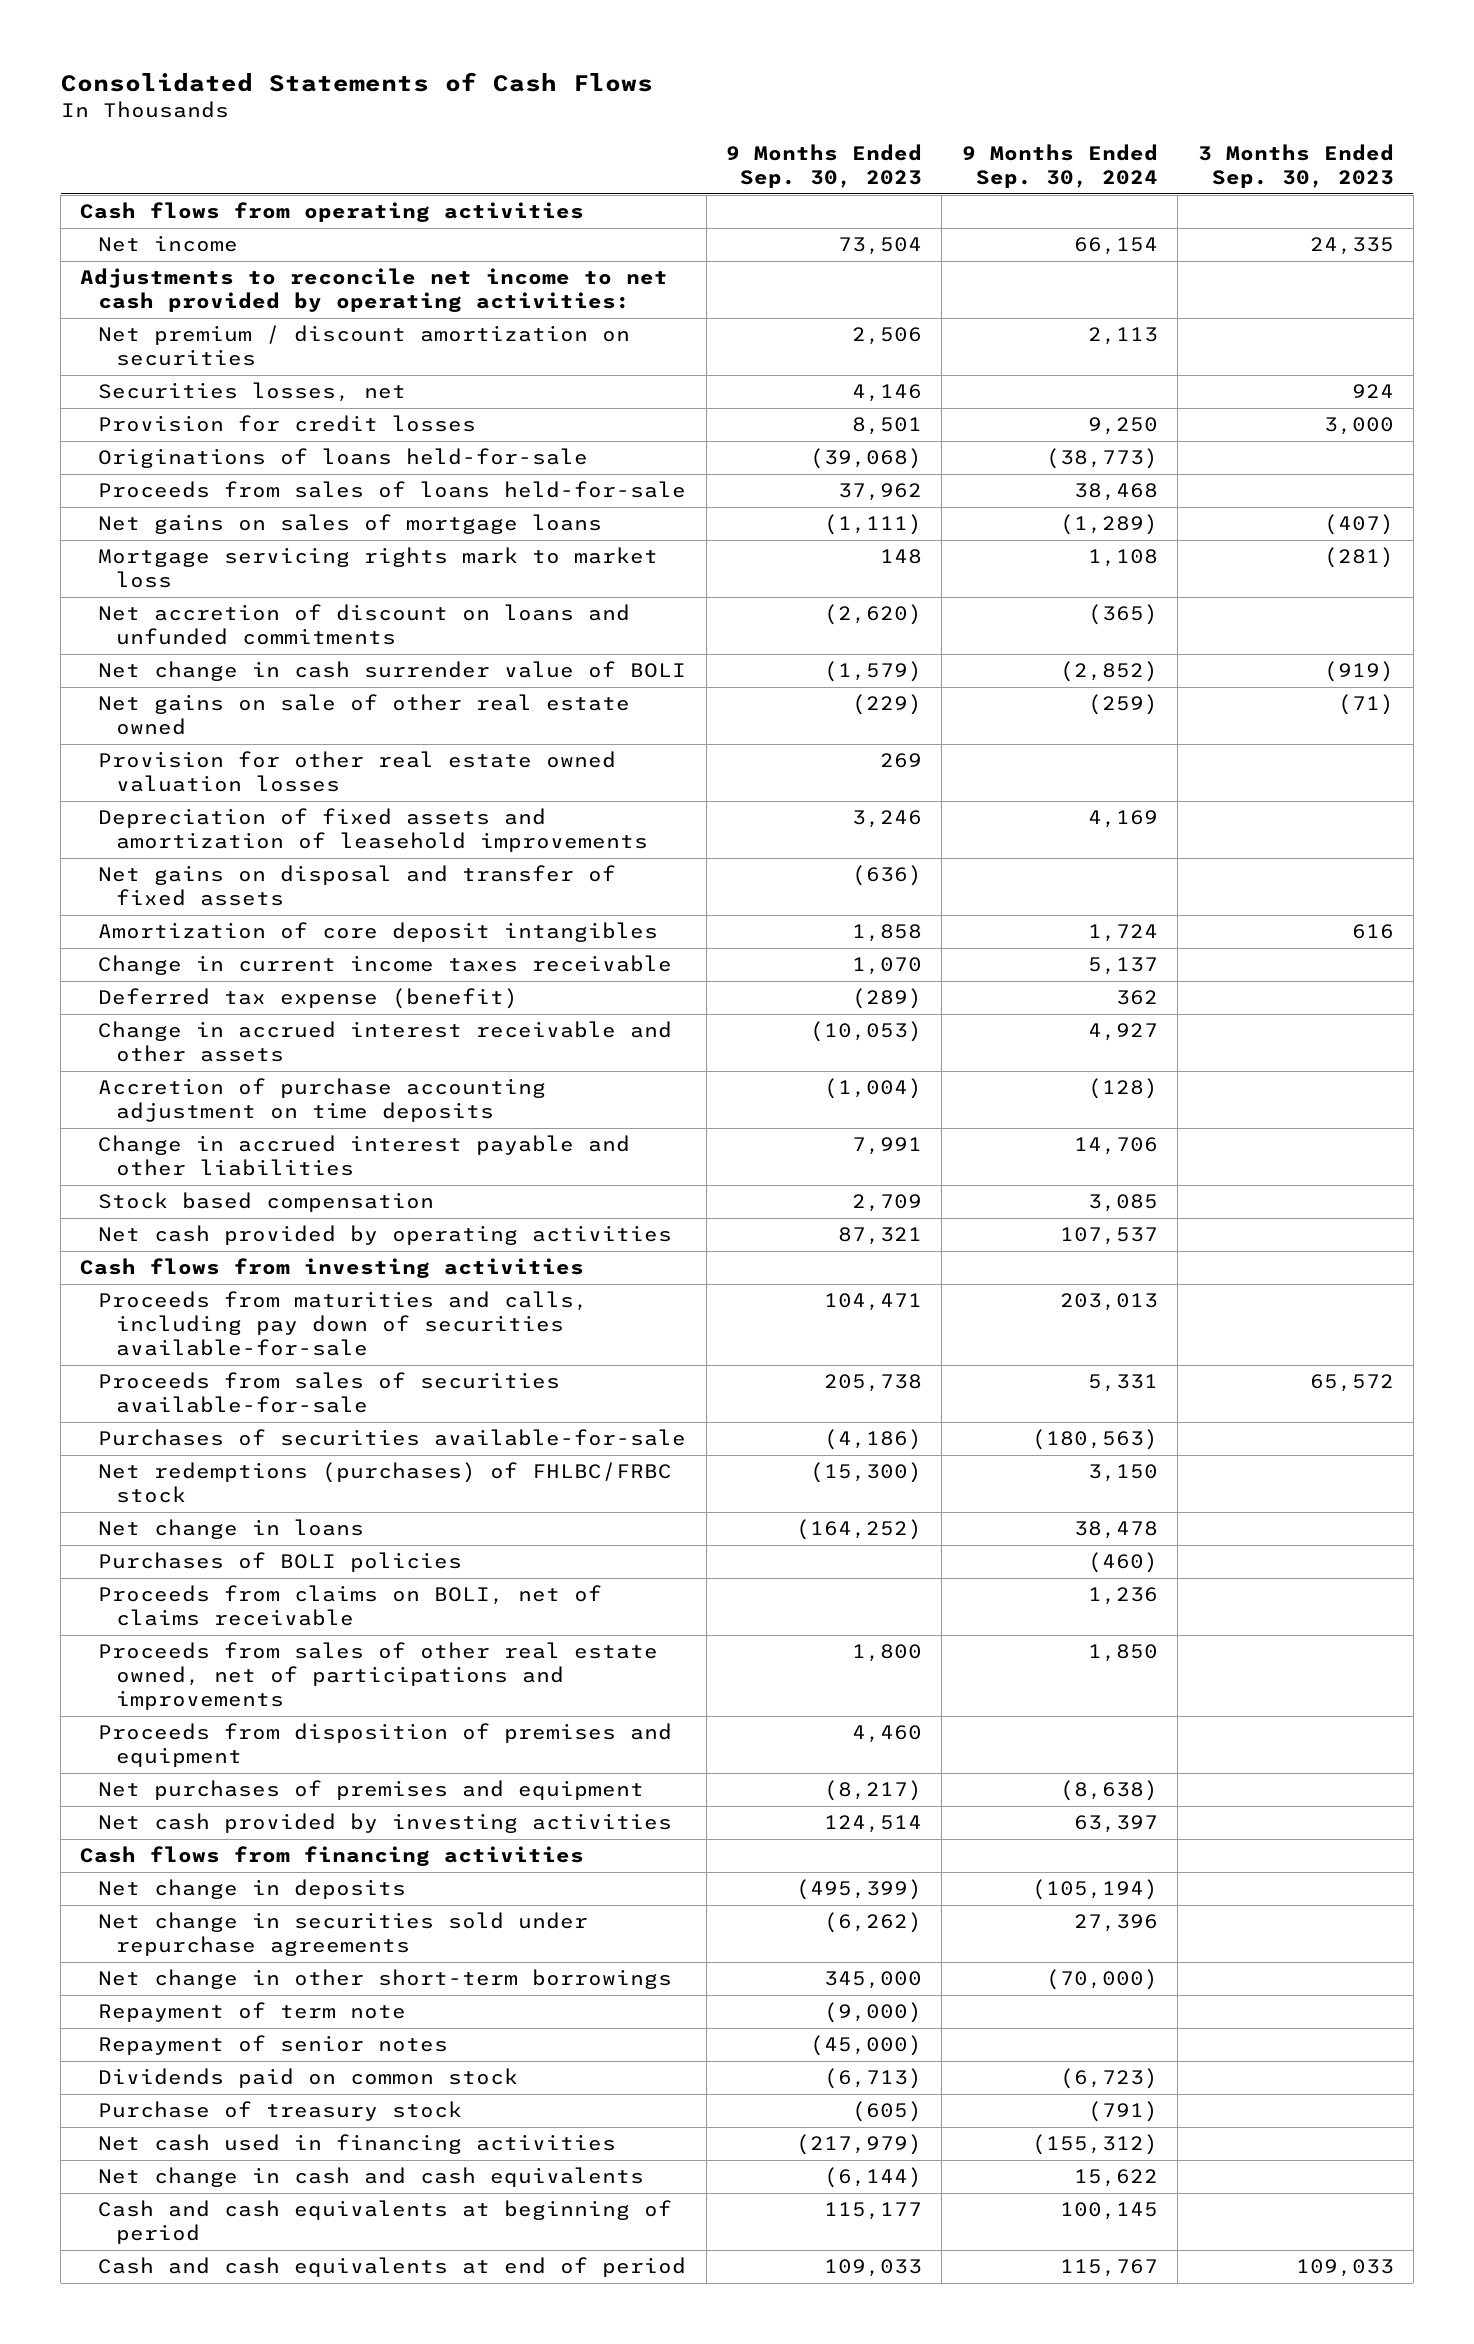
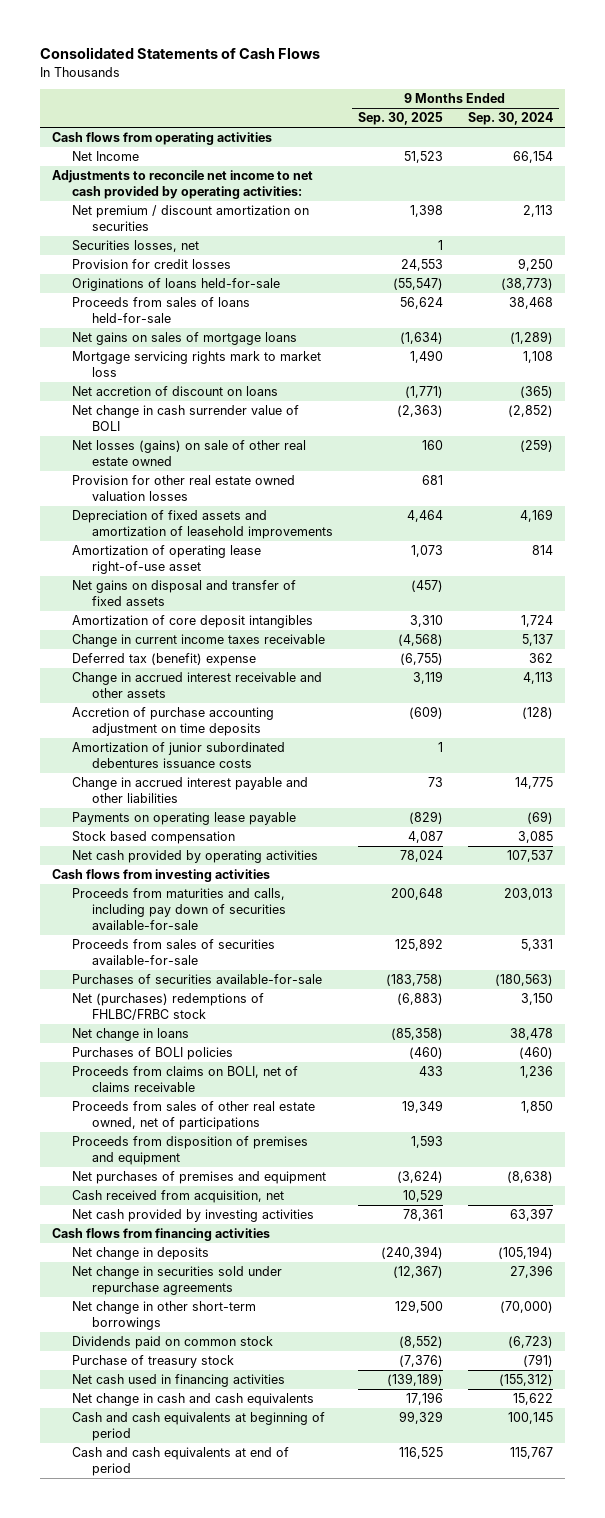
[726,143,923,188] 9 Months Ended Sep. 30, 2023 -> none
[1197,143,1394,188] 3 Months Ended Sep. 30, 2023 -> none
none -> [357,112,443,126] Sep. 30, 2025
[98,235,239,253] Net income -> [72,151,140,162] Net Income
[98,604,631,646] Net accretion of discount on loans and unfunded commitments -> [72,386,279,397] Net accretion of discount on loans
[98,694,631,736] Net gains on sale of other real estate owned -> [72,440,307,466] Net losses (gains) on sale of other real estate owned
none -> [72,545,262,574] Amortization of operating lease right-of-use asset
[98,988,519,1010] Deferred tax expense (benefit) -> [72,653,257,667] Deferred tax (benefit) expense
[1087,1023,1158,1042] 4,927 -> [522,672,553,685] 4,113
none -> [72,742,286,768] Amortization of junior subordinated debentures issuance costs
[1073,1137,1158,1156] 14,706 -> [514,777,553,790] 14,775
none -> [72,812,297,826] Payments on operating lease payable
[98,1462,673,1504] Net redemptions (purchases) of FHLBC/FRBC stock -> [72,993,265,1020] Net (purchases) redemptions of FHLBC/FRBC stock
[98,1642,659,1711] Proceeds from sales of other real estate owned, net of participations and improvements -> [72,1101,316,1130] Proceeds from sales of other real estate owned, net of participations
none -> [72,1190,285,1204] Cash received from acquisition, net
[98,2002,407,2023] Repayment of term note -> none
[98,2035,449,2056] Repayment of senior notes -> none

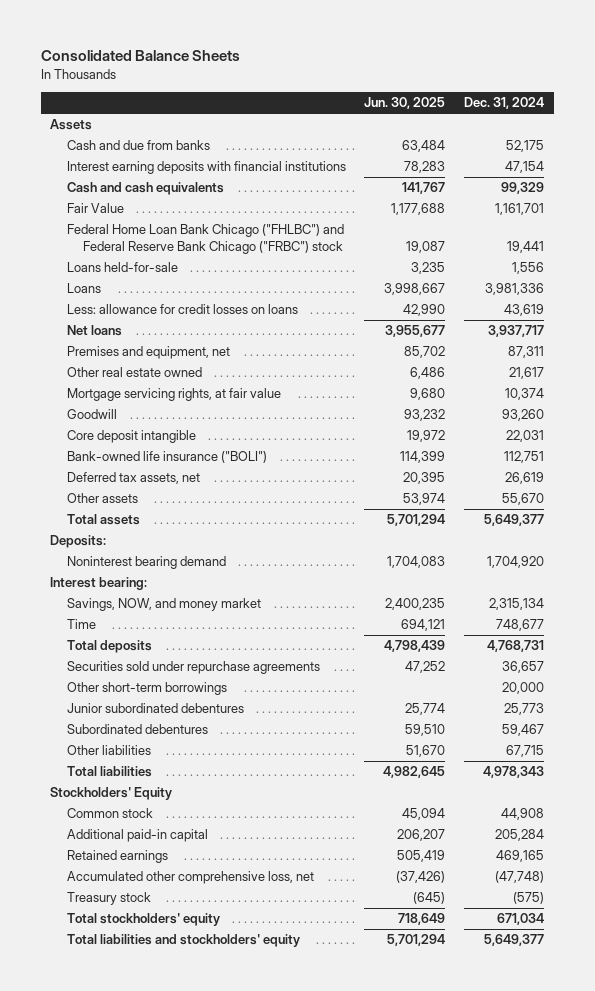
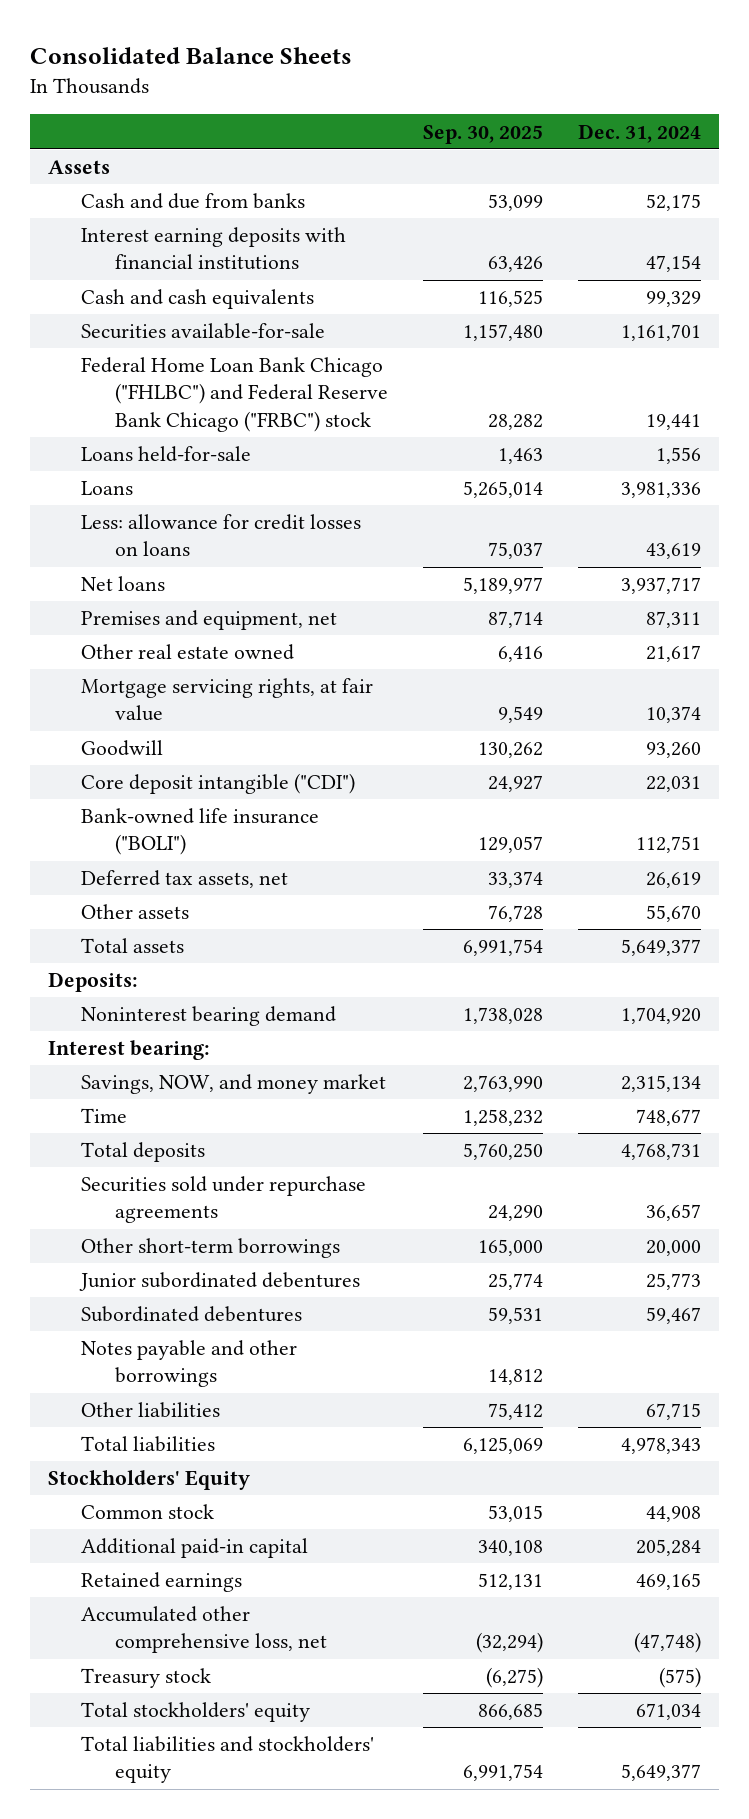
[364,97,446,110] Jun. 30, 2025 -> none
none -> [423,124,544,144] Sep. 30, 2025
[66,203,124,214] Fair Value -> [81,323,326,340] Securities available-for-sale
[66,430,196,444] Core deposit intangible -> [81,773,356,795] Core deposit intangible ("CDI")
none -> [81,1340,298,1388] Notes payable and other borrowings

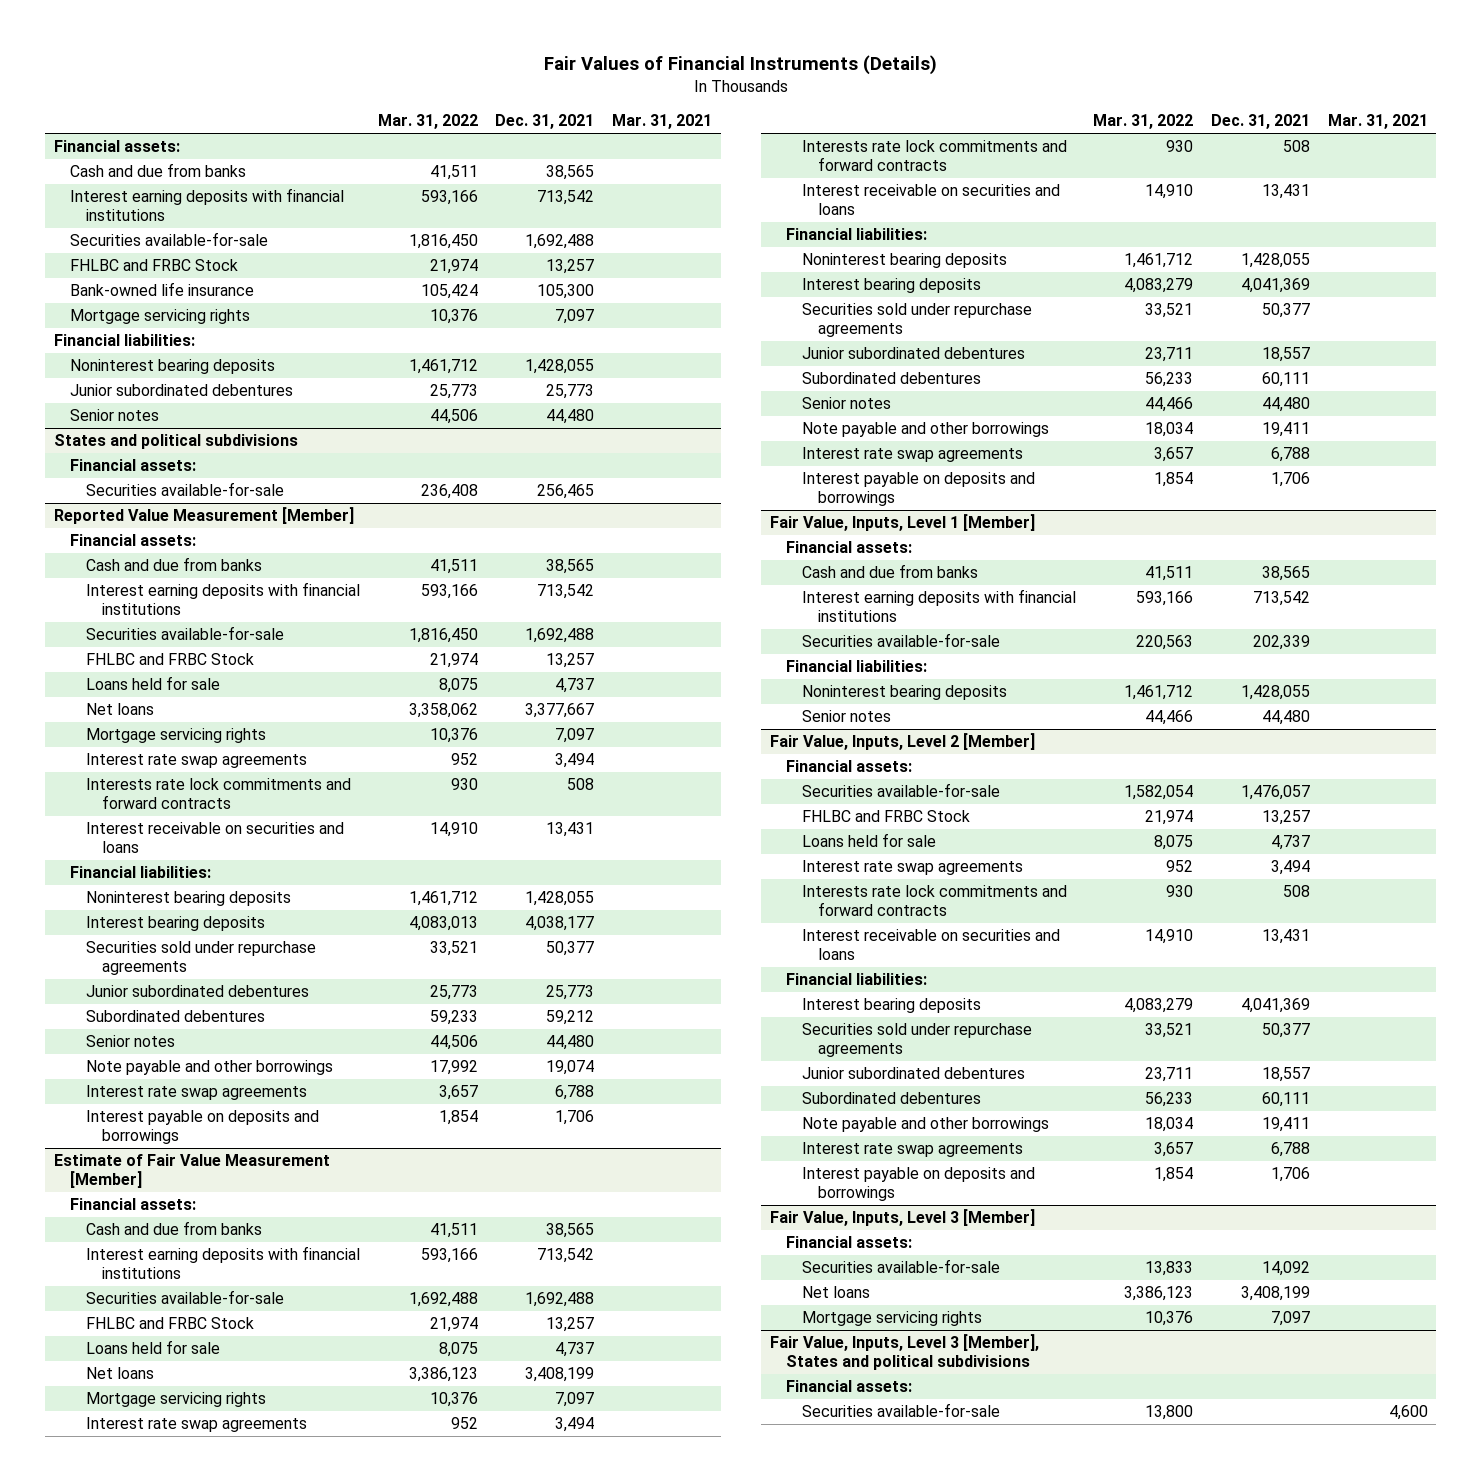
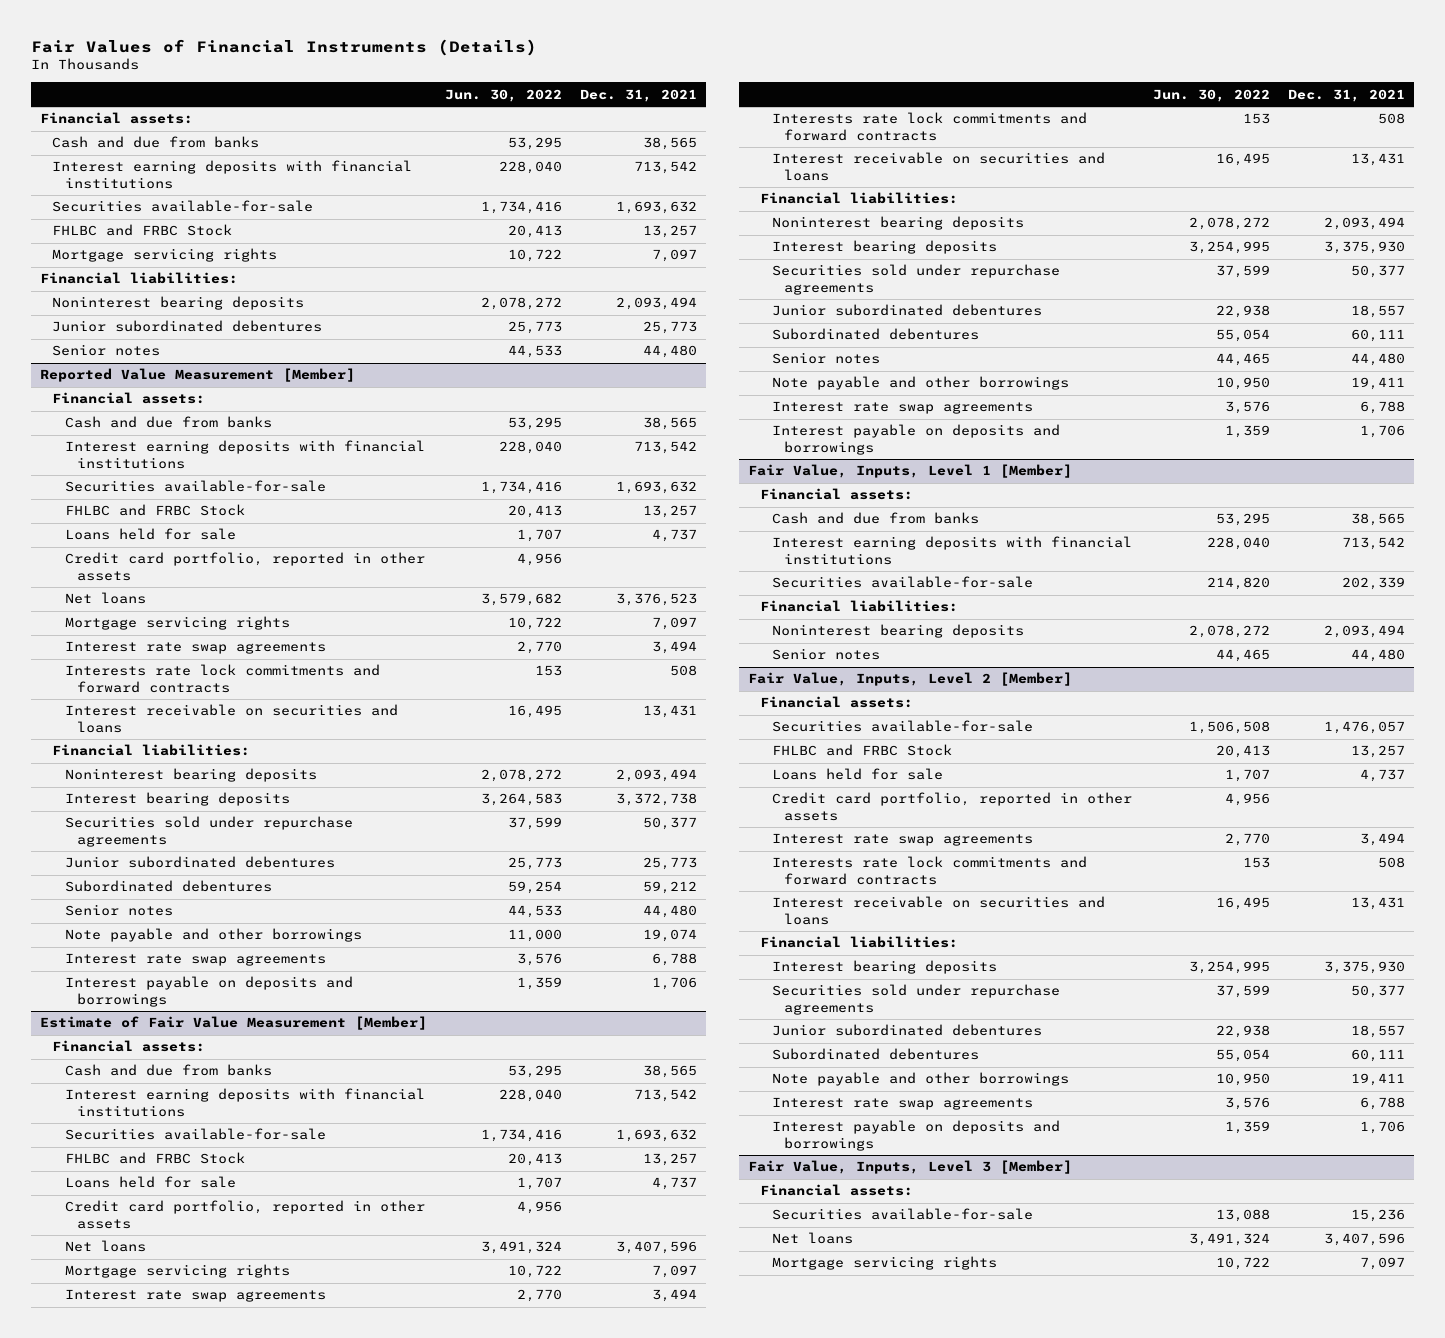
[377,114,478,130] Mar. 31, 2022 -> none
[611,114,712,130] Mar. 31, 2021 -> none
none -> [445,88,563,102] Jun. 30, 2022
[525,234,595,250] 1,692,488 -> [616,201,698,215] 1,693,632
[70,282,255,297] Bank-owned life insurance -> none
[525,359,595,375] 1,428,055 -> [616,297,698,311] 2,093,494
[53,434,298,450] States and political subdivisions -> none
[70,459,197,472] Financial assets: -> none
[86,482,285,497] Securities available-for-sale -> none
[525,628,595,644] 1,692,488 -> [616,481,698,495] 1,693,632
none -> [64,552,425,581] Credit card portfolio, reported in other assets
[525,703,595,719] 3,377,667 -> [616,593,698,607] 3,376,523
[525,891,595,907] 1,428,055 -> [616,769,698,783] 2,093,494
[525,916,595,932] 4,038,177 -> [616,793,698,807] 3,372,738
[525,1292,595,1308] 1,692,488 -> [616,1129,698,1143] 1,693,632
none -> [64,1200,425,1229] Credit card portfolio, reported in other assets
[525,1367,595,1383] 3,408,199 -> [616,1241,698,1255] 3,407,596
[1241,253,1311,269] 1,428,055 -> [1323,217,1405,231] 2,093,494
[1241,278,1311,294] 4,041,369 -> [1323,241,1405,255] 3,375,930
[1241,685,1311,701] 1,428,055 -> [1323,625,1405,639] 2,093,494
none -> [772,792,1133,821] Credit card portfolio, reported in other assets
[1241,998,1311,1014] 4,041,369 -> [1323,961,1405,975] 3,375,930
[1262,1261,1311,1277] 14,092 -> [1350,1209,1405,1223] 15,236
[1241,1286,1311,1302] 3,408,199 -> [1323,1233,1405,1247] 3,407,596
[769,1334,1039,1371] Fair Value, Inputs, Level 3 [Member], States and political subdivisions -> none
[785,1380,912,1393] Financial assets: -> none
[801,1403,1000,1418] Securities available-for-sale -> none

